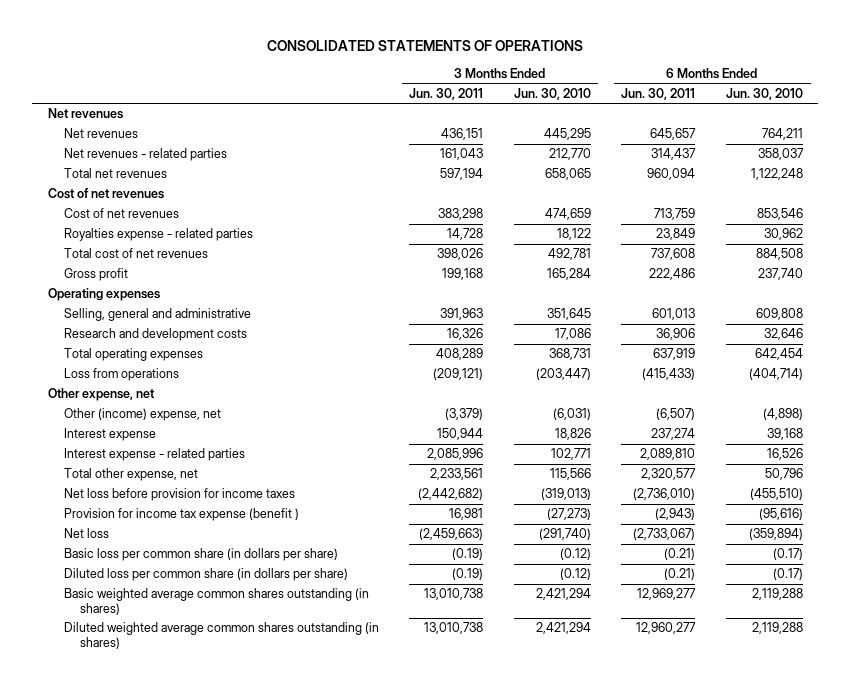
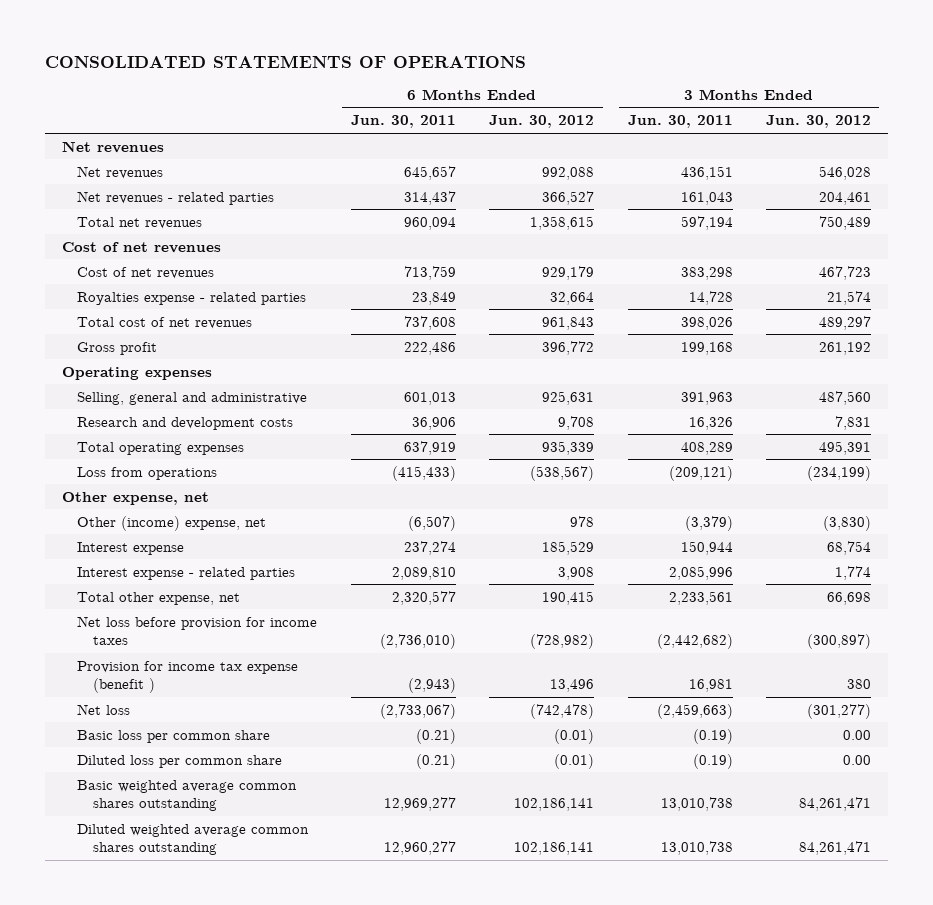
[513,87,591,100] Jun. 30, 2010 -> none
[726,87,804,100] Jun. 30, 2010 -> none
none -> [489,115,595,129] Jun. 30, 2012
none -> [765,115,871,129] Jun. 30, 2012
[63,548,338,562] Basic loss per common share (in dollars per share) -> [77,729,271,743] Basic loss per common share
[63,568,348,582] Diluted loss per common share (in dollars per share) -> [77,754,283,768] Diluted loss per common share
[63,588,369,615] Basic weighted average common shares outstanding (in shares) -> [77,779,298,811] Basic weighted average common shares outstanding
[63,622,379,649] Diluted weighted average common shares outstanding (in shares) -> [77,823,310,855] Diluted weighted average common shares outstanding

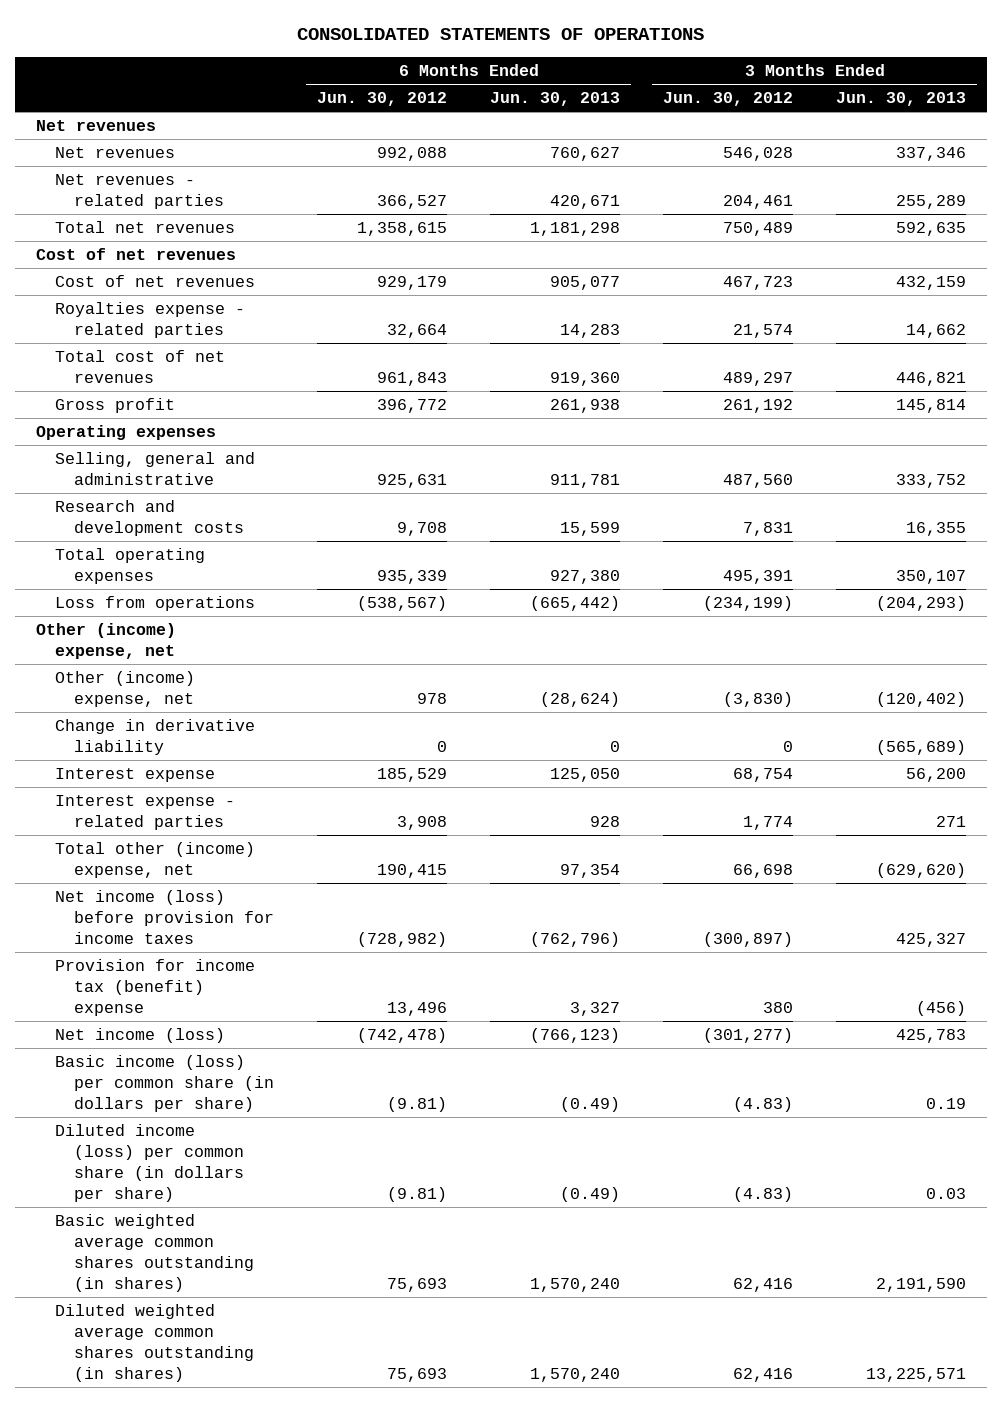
[350,115,456,129] Jun. 30, 2011 -> none
[627,115,733,129] Jun. 30, 2011 -> none
none -> [490,92,621,107] Jun. 30, 2013
none -> [836,92,967,107] Jun. 30, 2013
[61,491,209,505] Other expense, net -> [35,623,176,659] Other (income) expense, net
none -> [55,719,256,755] Change in derivative liability
[77,591,241,605] Total other expense, net -> [55,842,256,878] Total other (income) expense, net
[77,615,318,645] Net loss before provision for income taxes -> [55,890,275,944] Net income (loss) before provision for income taxes
[77,660,299,693] Provision for income tax expense (benefit ) -> [55,959,256,1016] Provision for income tax (benefit) expense
[77,703,131,715] Net loss -> [55,1028,226,1044] Net income (loss)
[77,729,271,743] Basic loss per common share -> [55,1055,275,1112] Basic income (loss) per common share (in dollars per share)
[554,728,595,744] (0.01) -> [387,1096,448,1112] (9.81)
[842,729,871,740] 0.00 -> [733,1096,794,1112] (4.83)
[77,754,283,768] Diluted loss per common share -> [55,1124,245,1202] Diluted income (loss) per common share (in dollars per share)
[554,753,595,769] (0.01) -> [387,1186,448,1202] (9.81)
[842,754,871,765] 0.00 -> [733,1186,794,1202] (4.83)
[77,779,298,811] Basic weighted average common shares outstanding -> [55,1214,255,1292] Basic weighted average common shares outstanding (in shares)
[514,797,595,811] 102,186,141 -> [387,1277,448,1292] 75,693
[798,796,871,811] 84,261,471 -> [733,1277,794,1292] 62,416
[77,823,310,855] Diluted weighted average common shares outstanding -> [55,1304,255,1382] Diluted weighted average common shares outstanding (in shares)
[514,841,595,855] 102,186,141 -> [387,1367,448,1382] 75,693
[798,840,871,855] 84,261,471 -> [733,1367,794,1382] 62,416

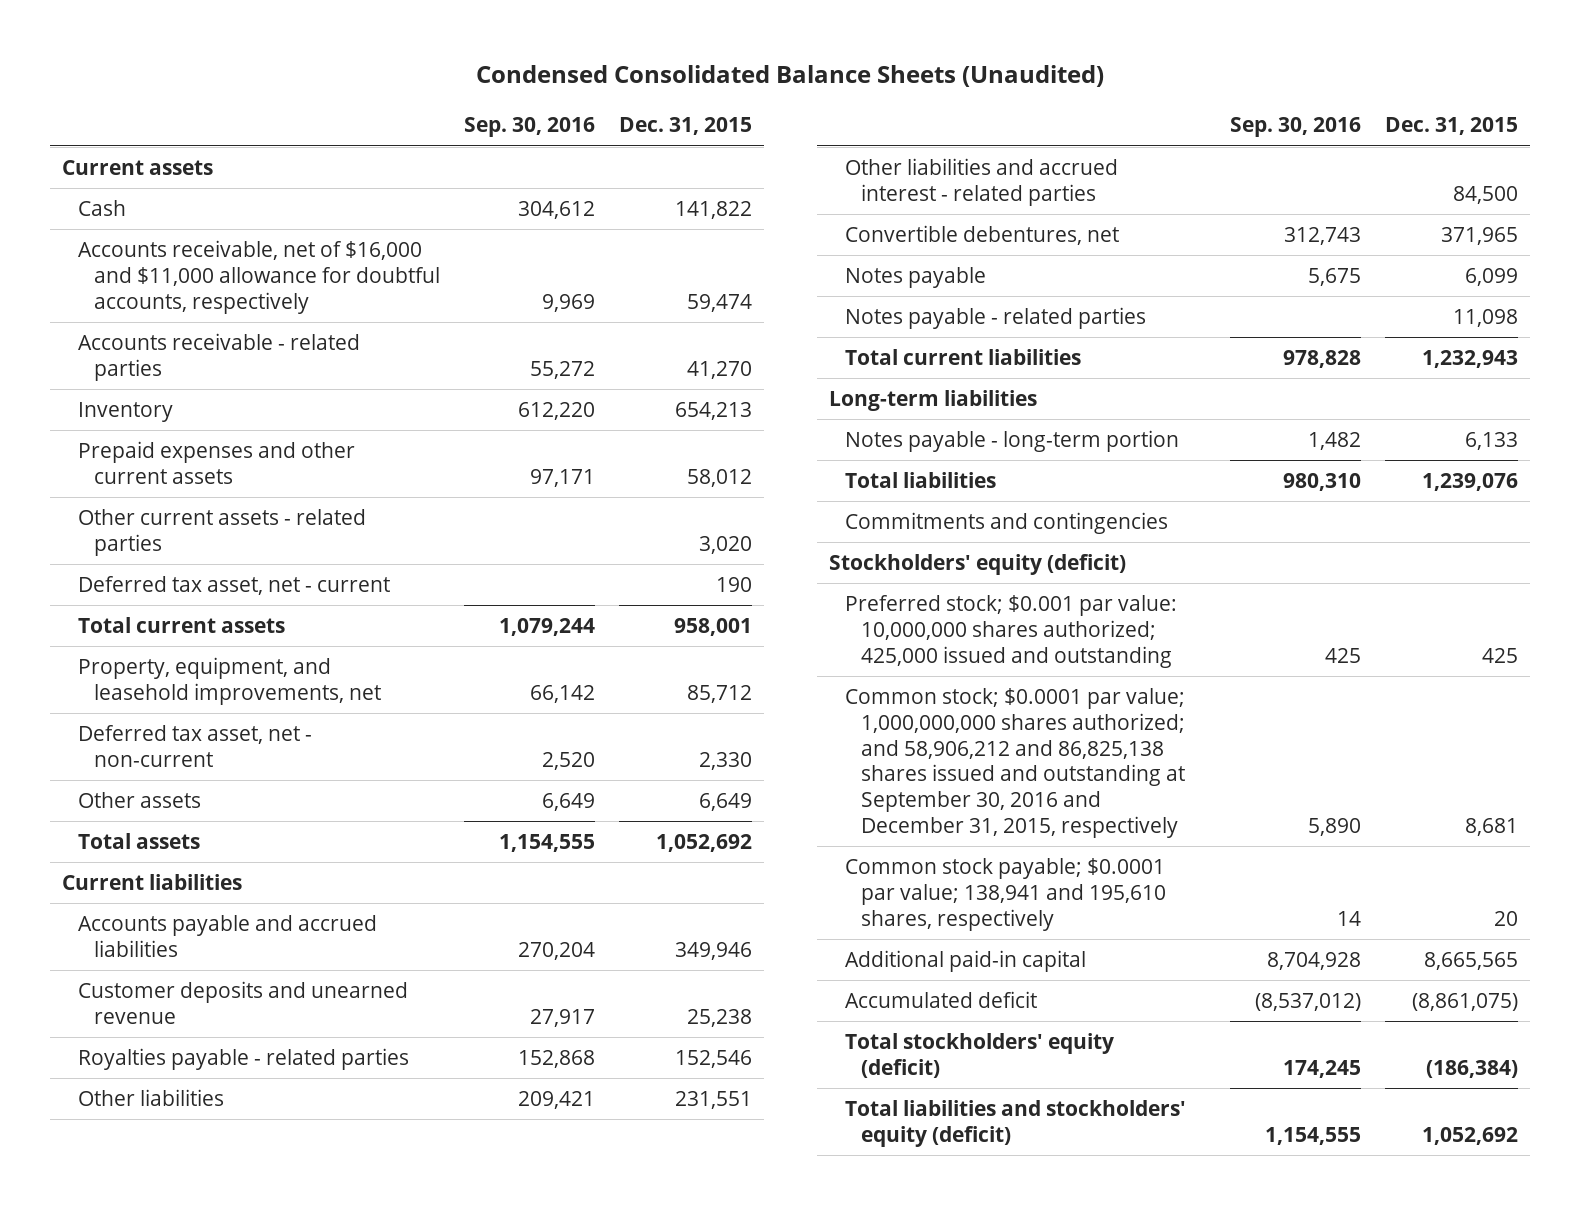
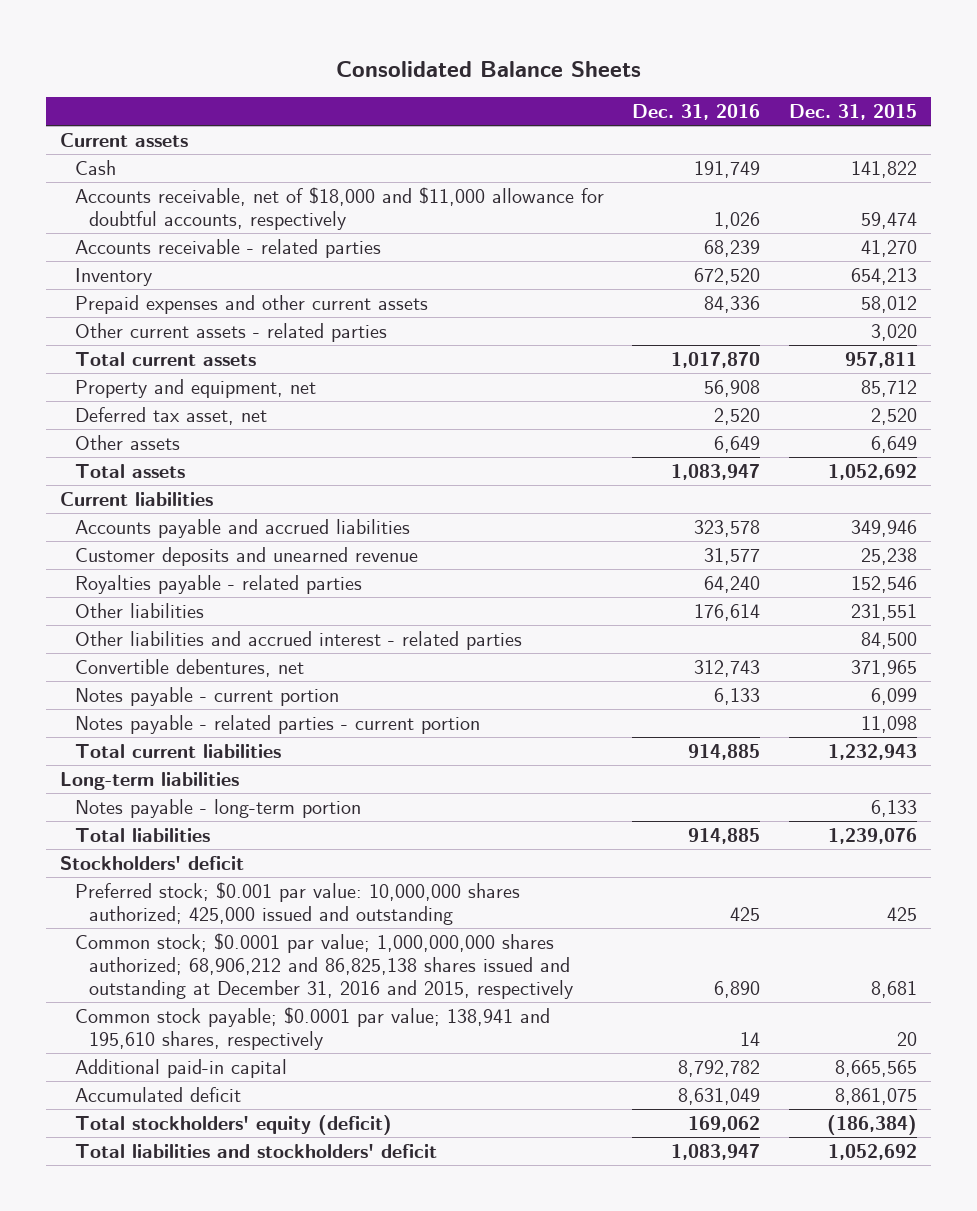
[476,65,1105,88] Condensed Consolidated Balance Sheets (Unaudited) -> [335,61,641,78] Consolidated Balance Sheets
[464,117,596,138] Sep. 30, 2016 -> none
none -> [632,104,761,121] Dec. 31, 2016
[78,240,441,314] Accounts receivable, net of $16,000 and $11,000 allowance for doubtful accounts, respectively -> [74,187,604,231] Accounts receivable, net of $18,000 and $11,000 allowance for doubtful accounts, respectively
[78,576,391,596] Deferred tax asset, net - current -> none
[674,618,753,637] 958,001 -> [844,352,917,369] 957,811
[78,657,382,705] Property, equipment, and leasehold improvements, net -> [74,379,316,399] Property and equipment, net
[78,725,313,767] Deferred tax asset, net - non-current -> [74,407,267,426] Deferred tax asset, net
[699,751,753,770] 2,330 -> [870,408,917,426] 2,520
[844,267,986,289] Notes payable -> [74,687,339,707] Notes payable - current portion
[844,307,1146,330] Notes payable - related parties -> [74,715,480,735] Notes payable - related parties - current portion
[844,512,1168,535] Commitments and contingencies -> none
[828,554,1126,576] Stockholders' equity (deficit) -> [60,856,245,871] Stockholders' deficit
[844,688,1185,838] Common stock; $0.0001 par value; 1,000,000,000 shares authorized; and 58,906,212 and 86,825,138 shares issued and outstanding at September 30, 2016 and December 31, 2015, respectively -> [74,933,574,1000] Common stock; $0.0001 par value; 1,000,000,000 shares authorized; 68,906,212 and 86,825,138 shares issued and outstanding at December 31, 2016 and 2015, respectively
[1412,993,1519,1012] (8,861,075) -> [834,1088,917,1106] 8,861,075
[844,1100,1186,1147] Total liabilities and stockholders' equity (deficit) -> [74,1144,437,1159] Total liabilities and stockholders' deficit

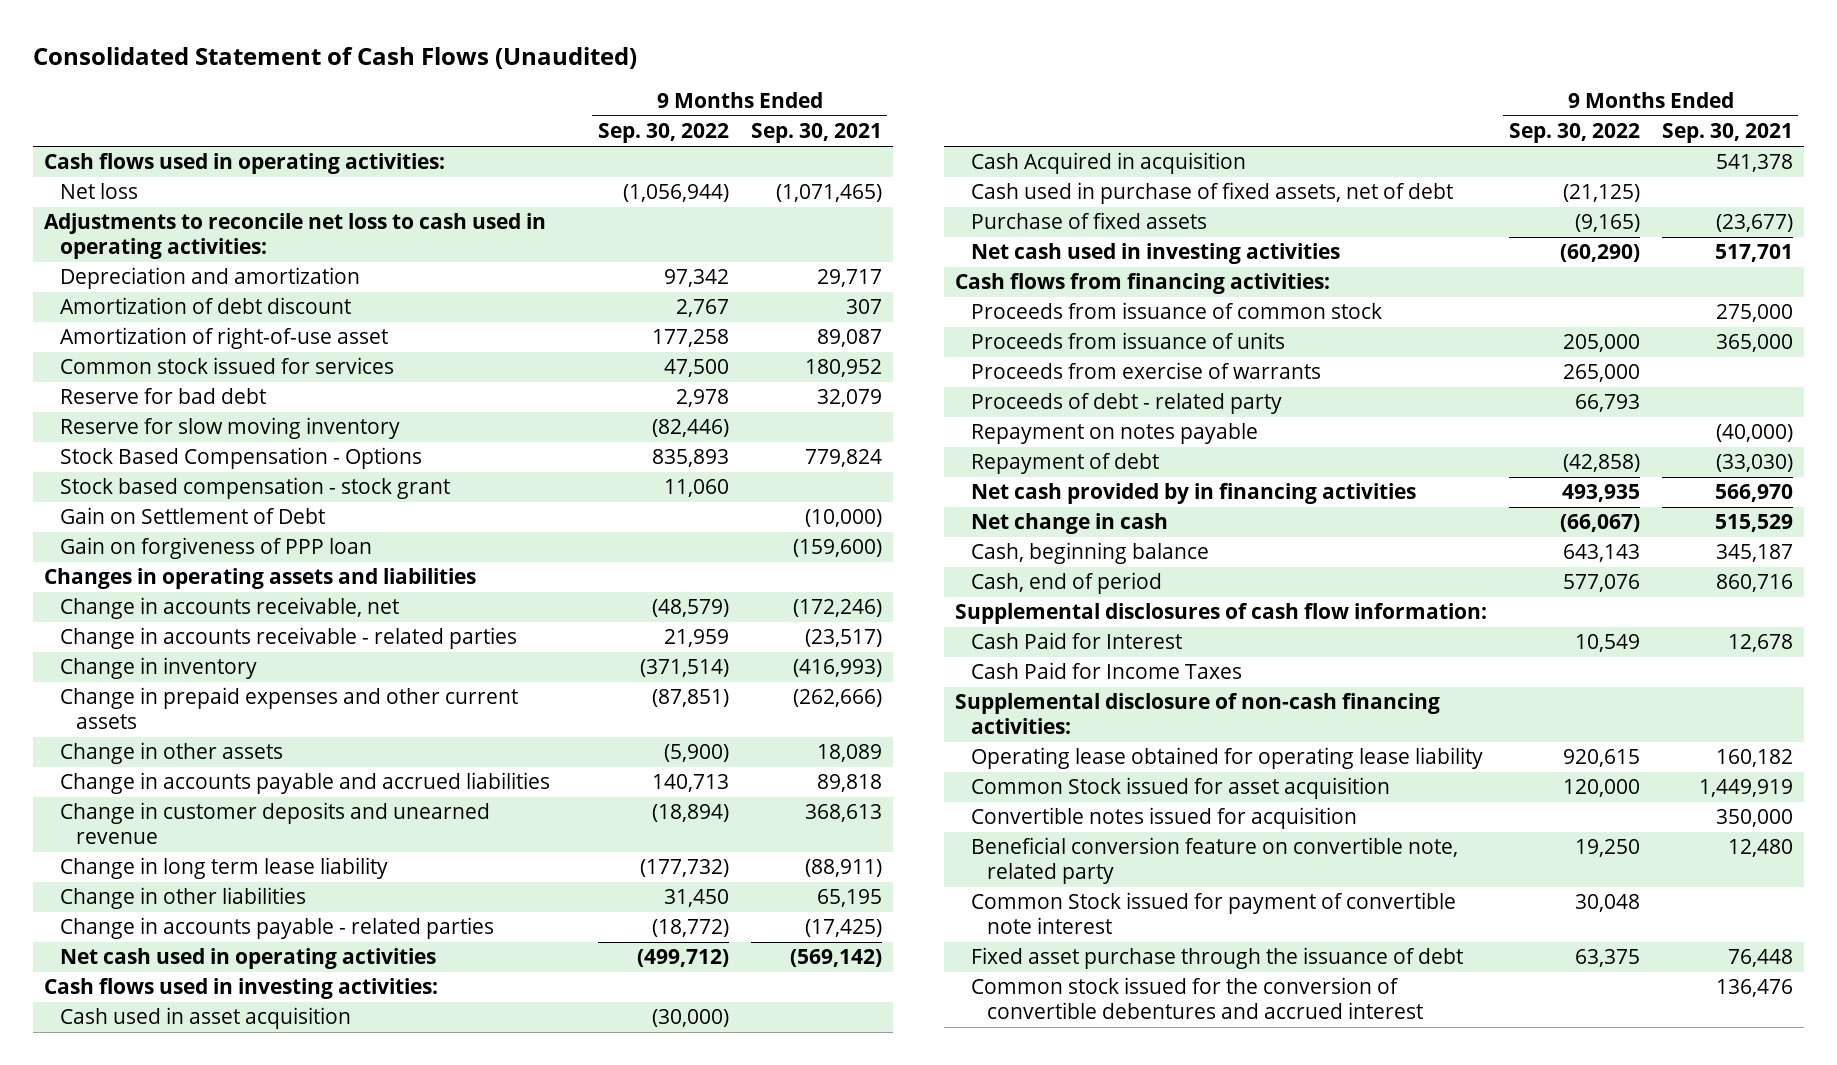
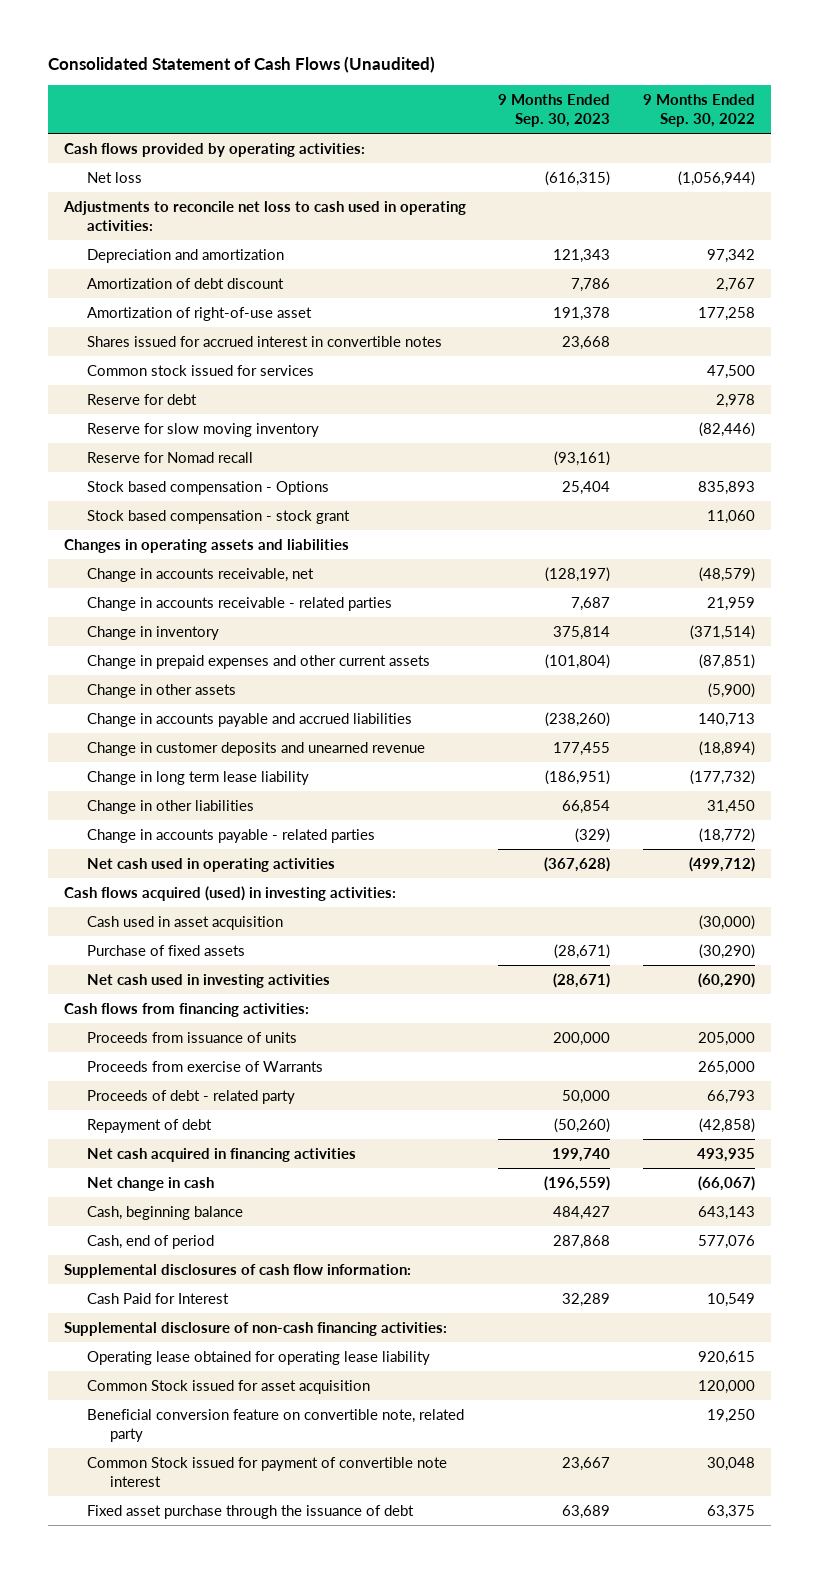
[750,123,882,144] Sep. 30, 2021 -> none
none -> [498,94,611,127] 9 Months Ended Sep. 30, 2023
[43,153,445,175] Cash flows used in operating activities: -> [63,142,365,157] Cash flows provided by operating activities:
none -> [86,335,442,347] Shares issued for accrued interest in convertible notes
[59,388,266,405] Reserve for bad debt -> [86,393,197,405] Reserve for debt
none -> [86,451,253,463] Reserve for Nomad recall
[59,447,422,470] Stock Based Compensation - Options -> [86,480,329,495] Stock based compensation - Options
[59,507,325,525] Gain on Settlement of Debt -> none
[59,537,372,560] Gain on forgiveness of PPP loan -> none
[43,978,438,1000] Cash flows used in investing activities: -> [63,885,396,901] Cash flows acquired (used) in investing activities:
[970,152,1246,175] Cash Acquired in acquisition -> none
[970,182,1453,205] Cash used in purchase of fixed assets, net of debt -> none
[1574,214,1640,233] (9,165) -> [698,943,755,959] (30,290)
[970,302,1382,320] Proceeds from issuance of common stock -> none
[970,362,1321,380] Proceeds from exercise of warrants -> [86,1060,323,1072] Proceeds from exercise of Warrants
[970,423,1258,445] Repayment on notes payable -> none
[970,483,1416,505] Net cash provided by in financing activities -> [86,1147,356,1162] Net cash acquired in financing activities
[970,662,1242,680] Cash Paid for Income Taxes -> none
[970,807,1357,830] Convertible notes issued for acquisition -> none
[970,977,1423,1020] Common stock issued for the conversion of convertible debentures and accrued interest -> none

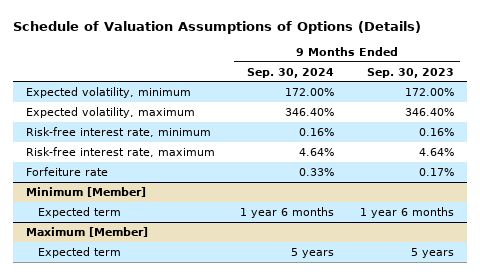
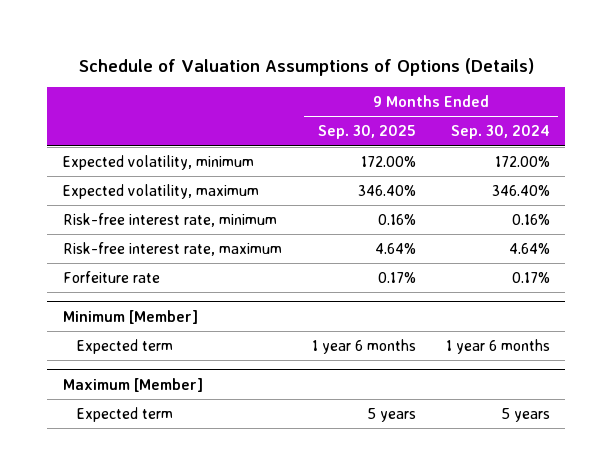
[366,67,454,78] Sep. 30, 2023 -> none
none -> [317,125,416,140] Sep. 30, 2025
[299,167,335,176] 0.33% -> [512,271,551,283] 0.17%

